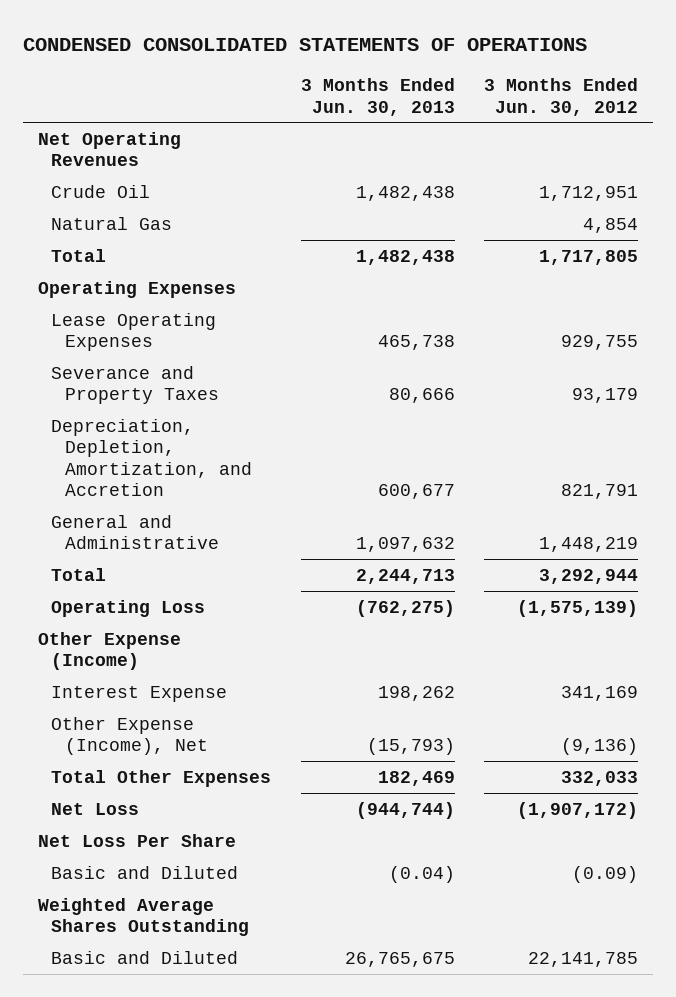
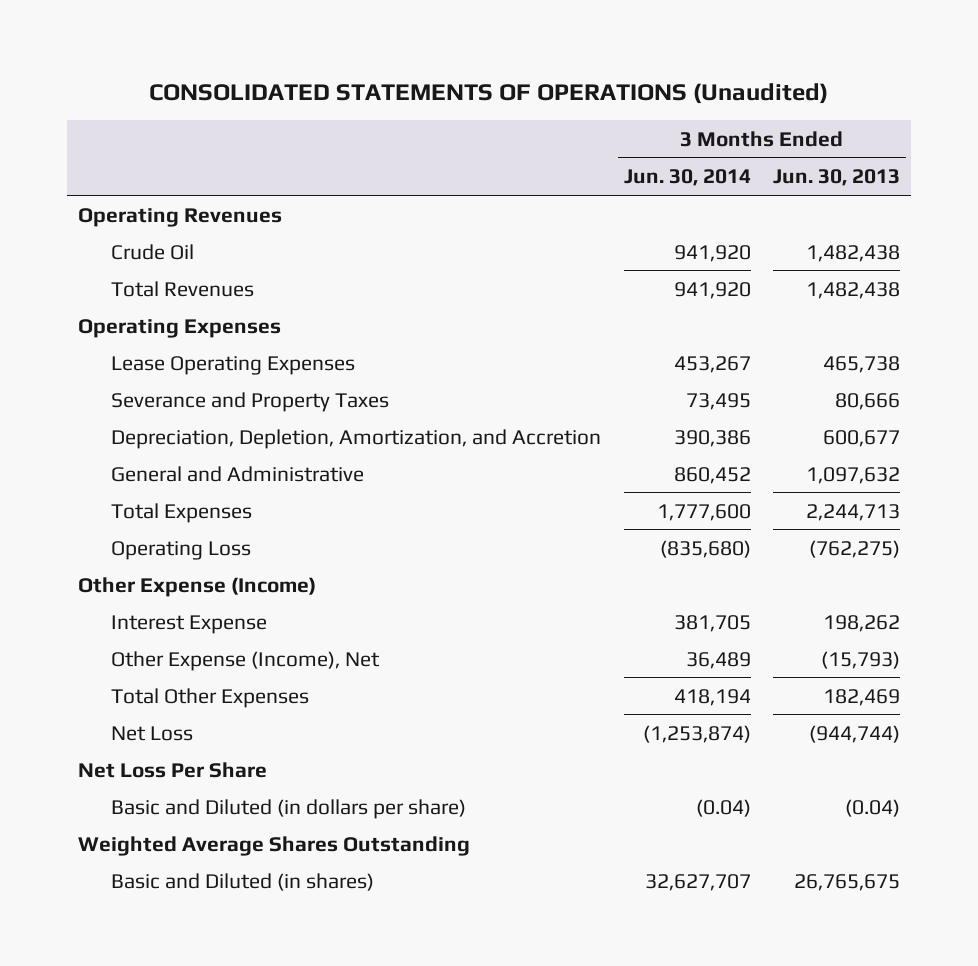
[23,38,588,52] CONDENSED CONSOLIDATED STATEMENTS OF OPERATIONS -> [149,82,829,104] CONSOLIDATED STATEMENTS OF OPERATIONS (Unaudited)
[483,78,638,116] 3 Months Ended Jun. 30, 2012 -> none
none -> [623,169,751,187] Jun. 30, 2014
[38,131,182,167] Net Operating Revenues -> [78,207,283,227] Operating Revenues
[51,216,173,230] Natural Gas -> none
[51,248,107,262] Total -> [111,280,255,297] Total Revenues
[51,567,107,581] Total -> [111,502,253,523] Total Expenses
[51,865,239,879] Basic and Diluted -> [111,798,467,819] Basic and Diluted (in dollars per share)
[51,950,239,964] Basic and Diluted -> [111,872,375,891] Basic and Diluted (in shares)

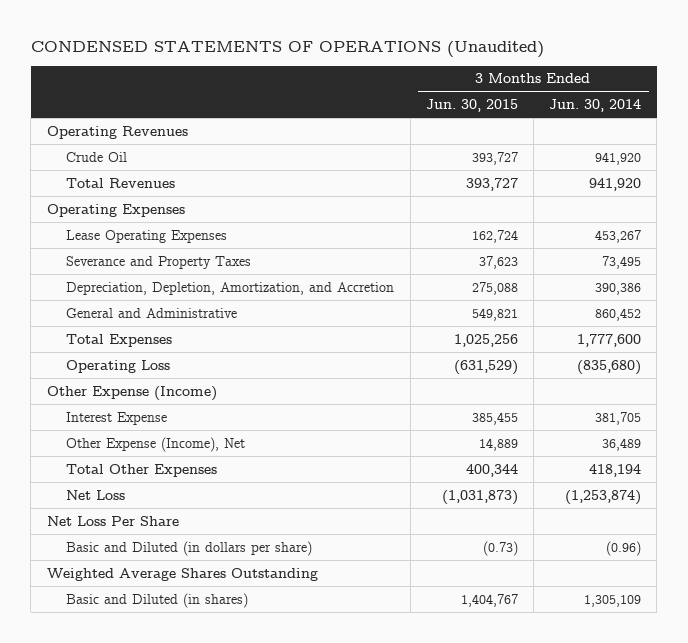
[149,82,829,104] CONSOLIDATED STATEMENTS OF OPERATIONS (Unaudited) -> [30,41,544,59] CONDENSED STATEMENTS OF OPERATIONS (Unaudited)
[773,169,901,187] Jun. 30, 2013 -> none
none -> [425,98,518,112] Jun. 30, 2015
[695,798,751,817] (0.04) -> [606,540,642,556] (0.96)
[644,873,751,891] 32,627,707 -> [584,594,642,607] 1,305,109

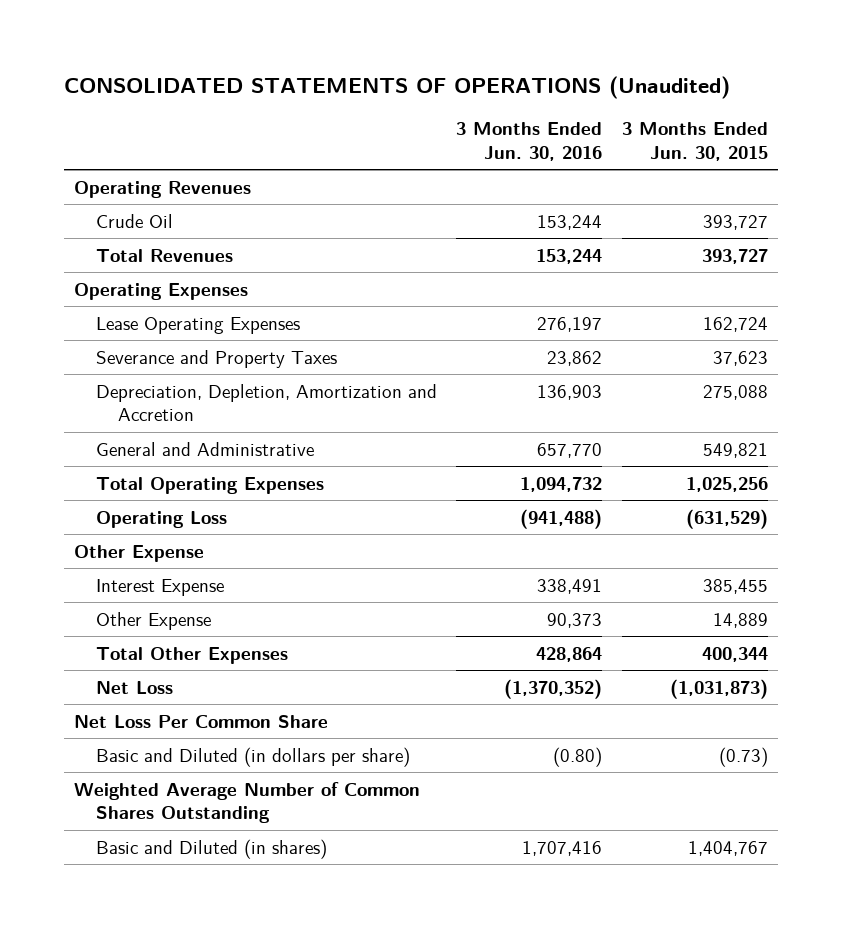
[30,41,544,59] CONDENSED STATEMENTS OF OPERATIONS (Unaudited) -> [63,75,730,99] CONSOLIDATED STATEMENTS OF OPERATIONS (Unaudited)
[549,98,642,112] Jun. 30, 2014 -> none
none -> [456,122,603,161] 3 Months Ended Jun. 30, 2016
[66,281,395,295] Depreciation, Depletion, Amortization, and Accretion -> [95,383,437,422] Depreciation, Depletion, Amortization and Accretion
[66,333,173,347] Total Expenses -> [95,476,324,494] Total Operating Expenses
[46,385,217,401] Other Expense (Income) -> [73,544,204,562] Other Expense
[66,436,246,452] Other Expense (Income), Net -> [95,611,211,630] Other Expense
[46,515,179,526] Net Loss Per Share -> [73,714,328,728] Net Loss Per Common Share
[46,567,318,581] Weighted Average Shares Outstanding -> [73,781,420,824] Weighted Average Number of Common Shares Outstanding

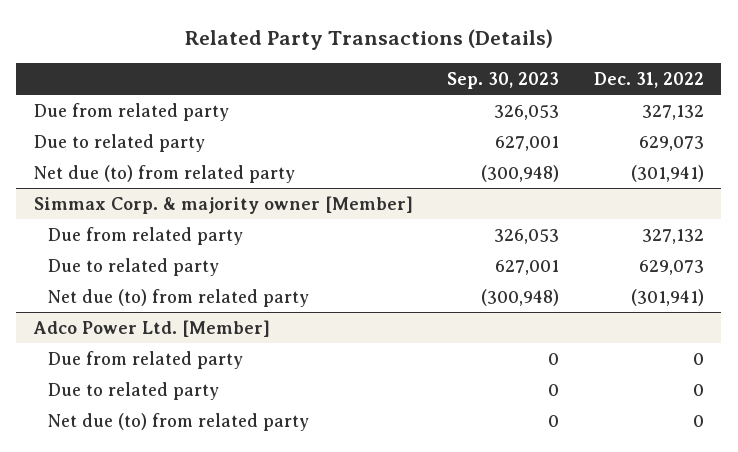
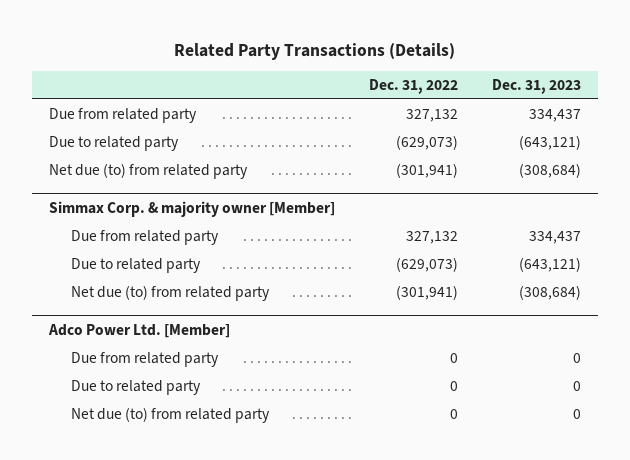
[447,71,560,89] Sep. 30, 2023 -> none
none -> [492,79,582,95] Dec. 31, 2023
[639,135,705,151] 629,073 -> [396,134,459,150] (629,073)
[639,259,705,275] 629,073 -> [396,256,459,272] (629,073)

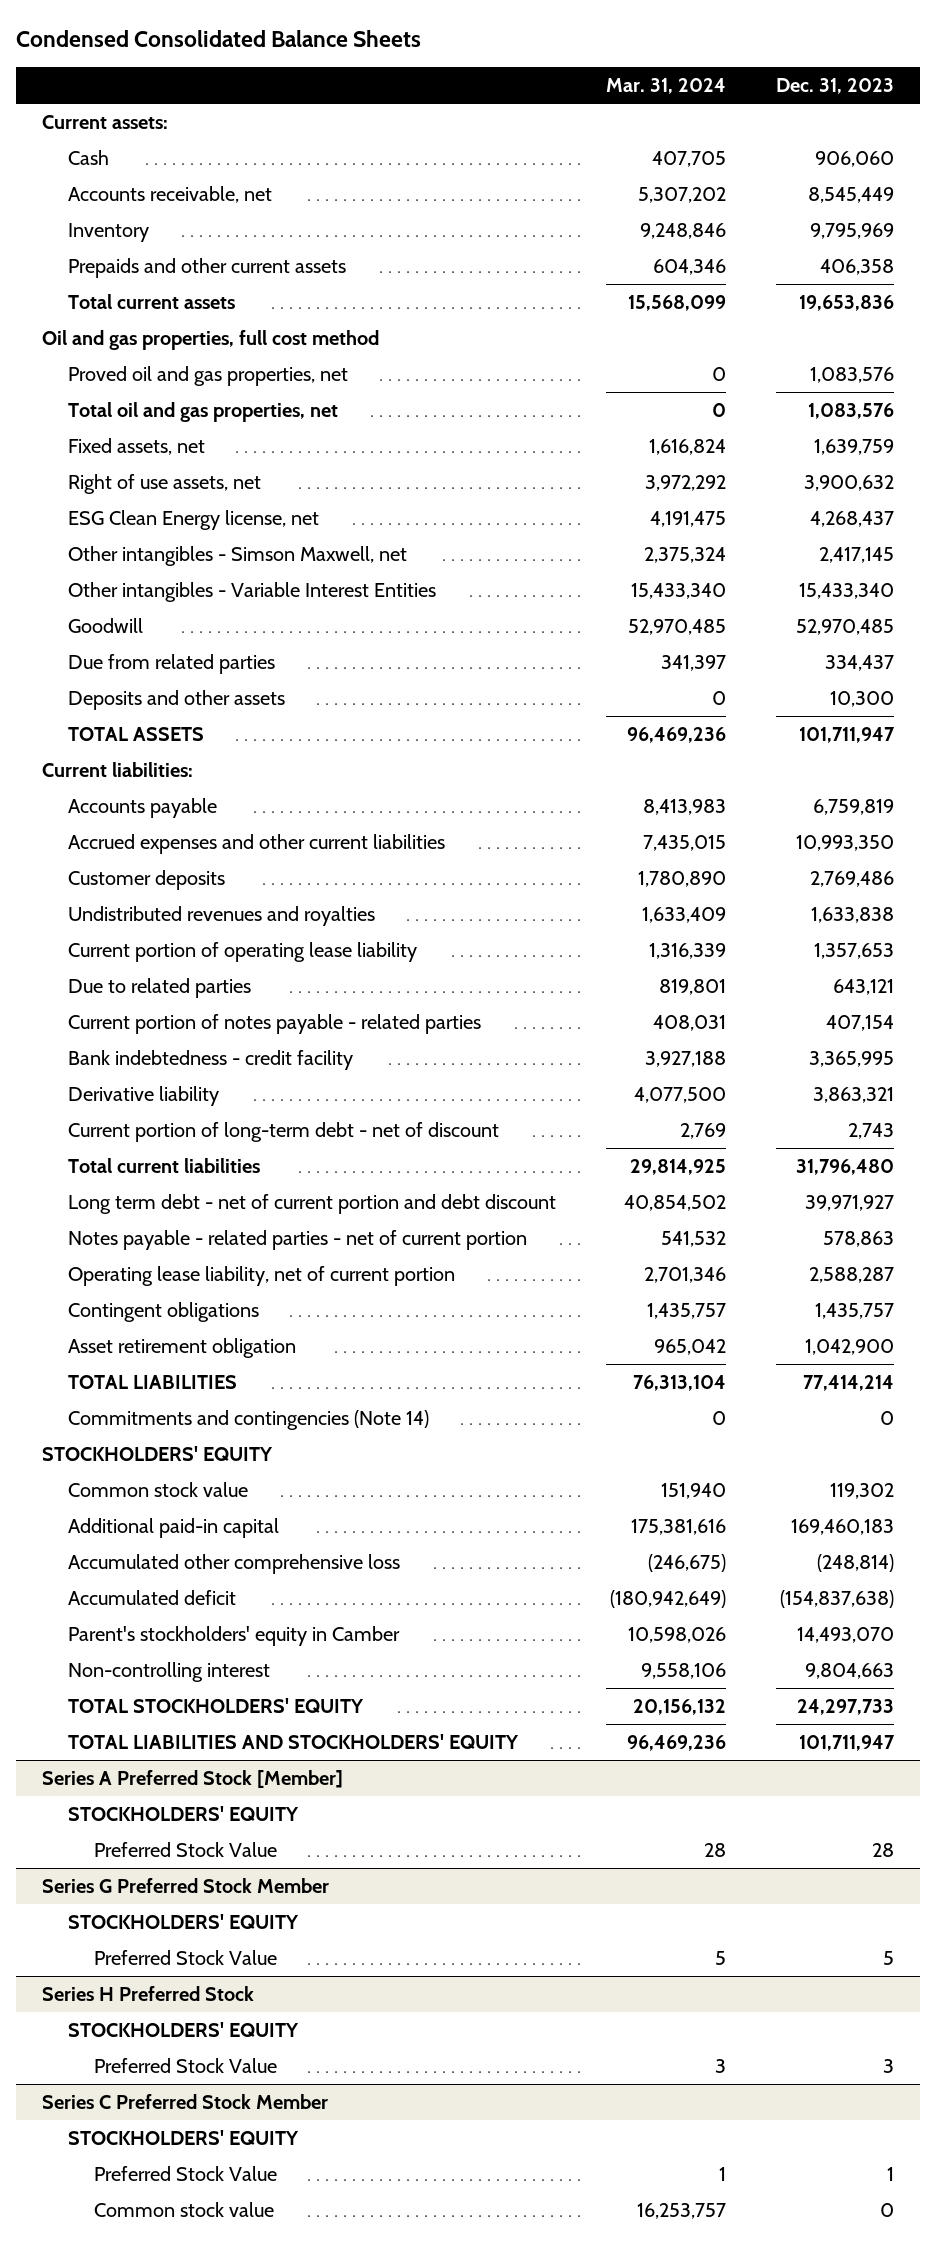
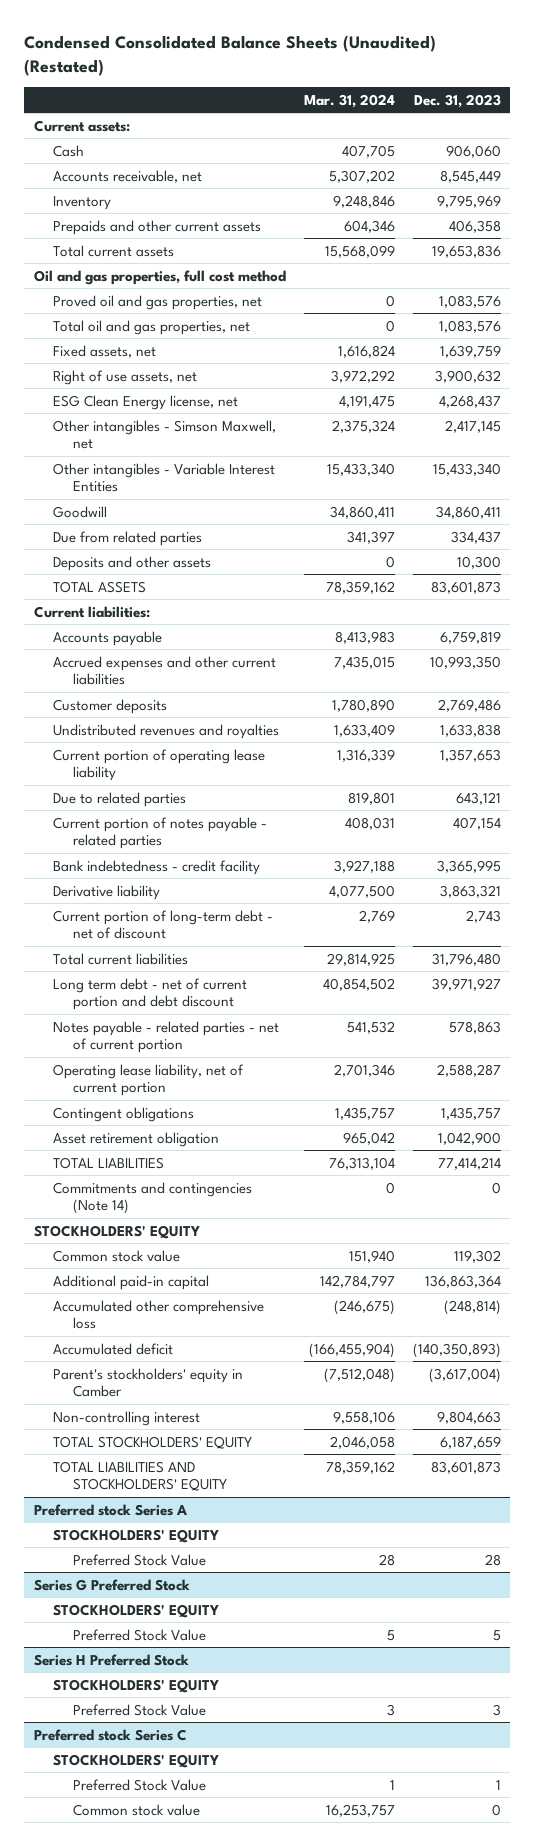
[16,30,422,48] Condensed Consolidated Balance Sheets -> [24,35,437,76] Condensed Consolidated Balance Sheets (Unaudited) (Restated)
[627,619,726,636] 52,970,485 -> [329,505,395,519] 34,860,411
[796,619,895,636] 52,970,485 -> [435,505,501,519] 34,860,411
[626,727,726,744] 96,469,236 -> [325,580,395,594] 78,359,162
[799,727,896,744] 101,711,947 -> [430,580,501,594] 83,601,873
[630,1519,726,1536] 175,381,616 -> [319,1274,395,1288] 142,784,797
[791,1519,895,1536] 169,460,183 -> [424,1274,501,1288] 136,863,364
[609,1590,726,1609] (180,942,649) -> [308,1342,395,1358] (166,455,904)
[780,1590,895,1609] (154,837,638) -> [412,1342,501,1358] (140,350,893)
[627,1627,726,1644] 10,598,026 -> [323,1367,395,1383] (7,512,048)
[797,1627,895,1644] 14,493,070 -> [428,1367,501,1383] (3,617,004)
[632,1699,726,1716] 20,156,132 -> [329,1435,395,1449] 2,046,058
[797,1699,895,1716] 24,297,733 -> [439,1435,501,1449] 6,187,659
[626,1735,726,1752] 96,469,236 -> [325,1460,395,1474] 78,359,162
[799,1735,896,1752] 101,711,947 -> [430,1460,501,1474] 83,601,873
[41,1770,343,1789] Series A Preferred Stock [Member] -> [33,1503,187,1516] Preferred stock Series A
[41,1878,329,1894] Series G Preferred Stock Member -> [33,1578,190,1591] Series G Preferred Stock
[41,2094,328,2110] Series C Preferred Stock Member -> [33,1728,187,1741] Preferred stock Series C

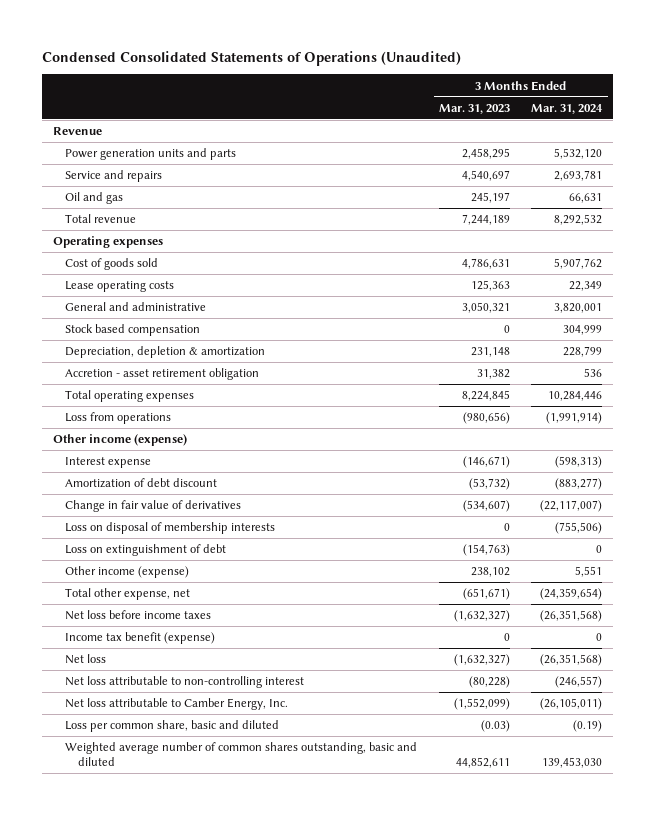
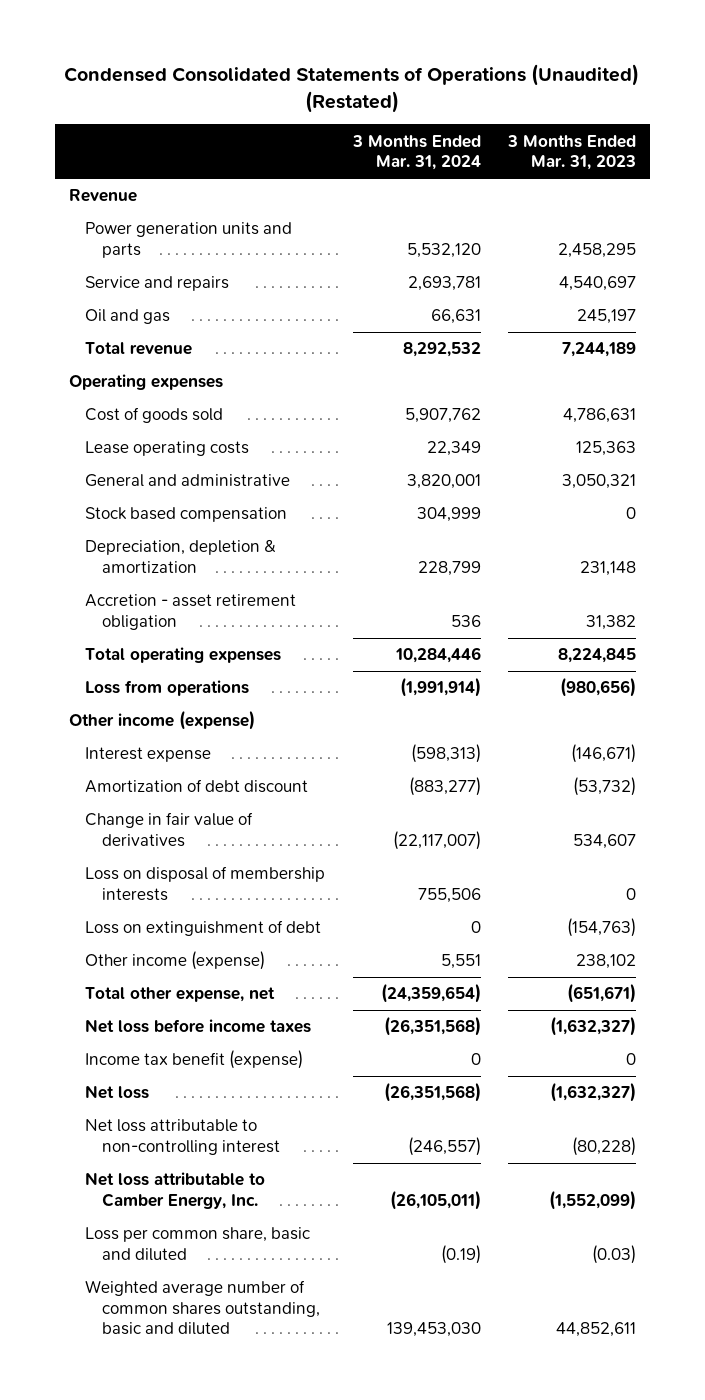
[41,50,461,66] Condensed Consolidated Statements of Operations (Unaudited) -> [64,64,640,113] Condensed Consolidated Statements of Operations (Unaudited) (Restated)
[462,500,510,513] (534,607) -> [572,833,636,849] 534,607
[555,522,603,535] (755,506) -> [417,887,481,903] 755,506

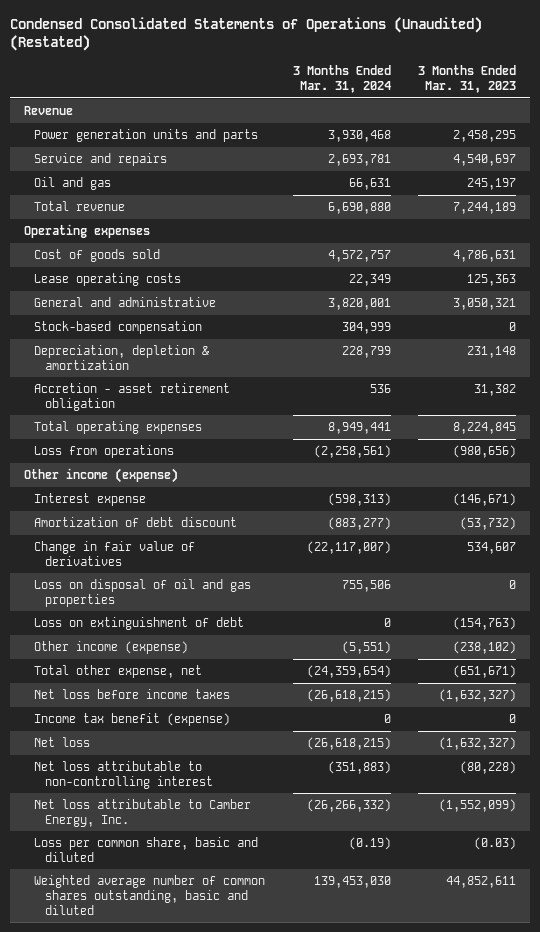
[406,242,481,258] 5,532,120 -> [327,130,391,143] 3,930,468
[402,342,481,358] 8,292,532 -> [327,202,391,215] 6,690,880
[404,408,481,424] 5,907,762 -> [327,250,391,263] 4,572,757
[85,507,288,523] Stock based compensation -> [34,321,203,335] Stock-based compensation
[394,647,481,664] 10,284,446 -> [327,422,391,435] 8,949,441
[399,677,481,698] (1,991,914) -> [313,445,391,459] (2,258,561)
[85,866,326,901] Loss on disposal of membership interests -> [34,579,252,607] Loss on disposal of oil and gas properties
[440,954,481,970] 5,551 -> [341,641,391,655] (5,551)
[575,954,636,970] 238,102 -> [453,641,517,655] (238,102)
[383,1016,481,1037] (26,351,568) -> [306,689,391,703] (26,618,215)
[383,1082,481,1103] (26,351,568) -> [306,737,391,751] (26,618,215)
[407,1136,481,1156] (246,557) -> [327,761,391,775] (351,883)
[389,1189,481,1210] (26,105,011) -> [306,799,391,813] (26,266,332)

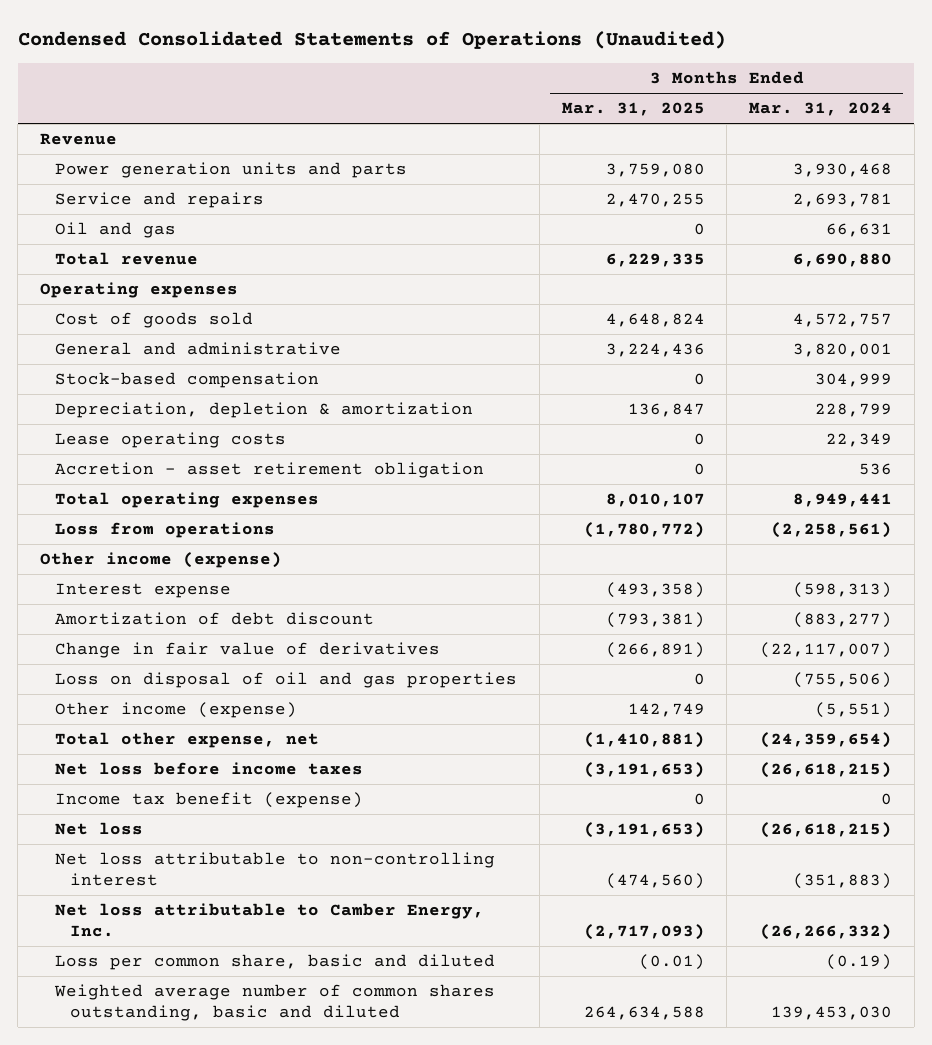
[10,16,483,52] Condensed Consolidated Statements of Operations (Unaudited) (Restated) -> [17,31,726,50] Condensed Consolidated Statements of Operations (Unaudited)
[418,65,517,94] 3 Months Ended Mar. 31, 2023 -> none
none -> [561,102,705,117] Mar. 31, 2025
[34,273,182,287] Lease operating costs -> [55,432,287,449] Lease operating costs
[34,617,245,631] Loss on extinguishment of debt -> none
[341,580,391,593] 755,506 -> [793,672,893,689] (755,506)

